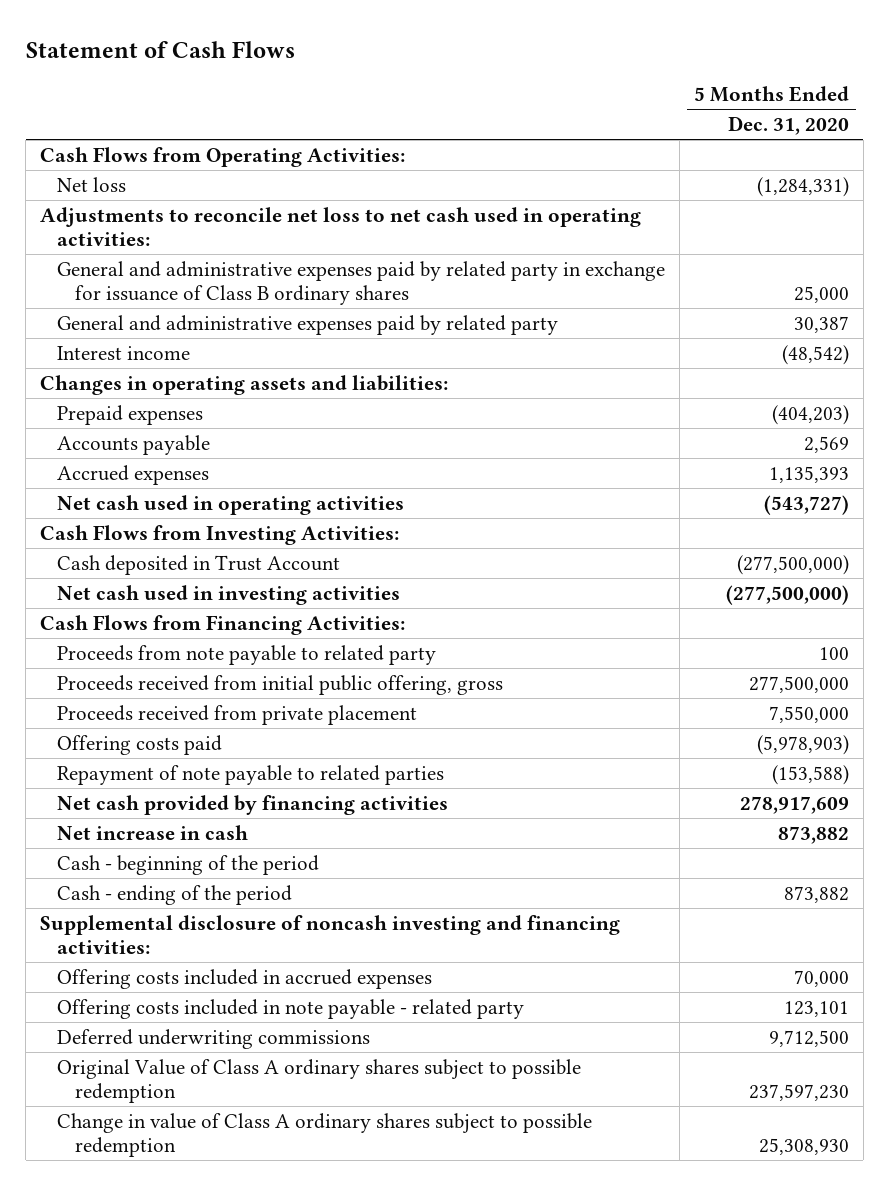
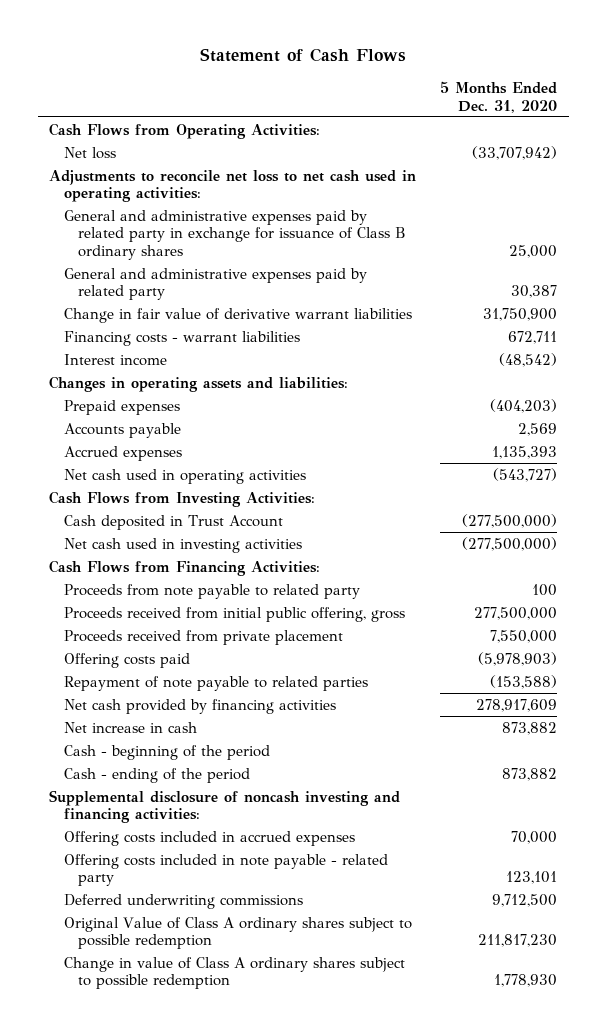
[757,176,850,197] (1,284,331) -> [472,145,558,160] (33,707,942)
none -> [63,307,412,323] Change in fair value of derivative warrant liabilities
none -> [63,330,300,346] Financing costs - warrant liabilities
[749,1084,850,1102] 237,597,230 -> [478,934,558,948] 211,817,230
[759,1138,850,1156] 25,308,930 -> [494,974,558,988] 1,778,930

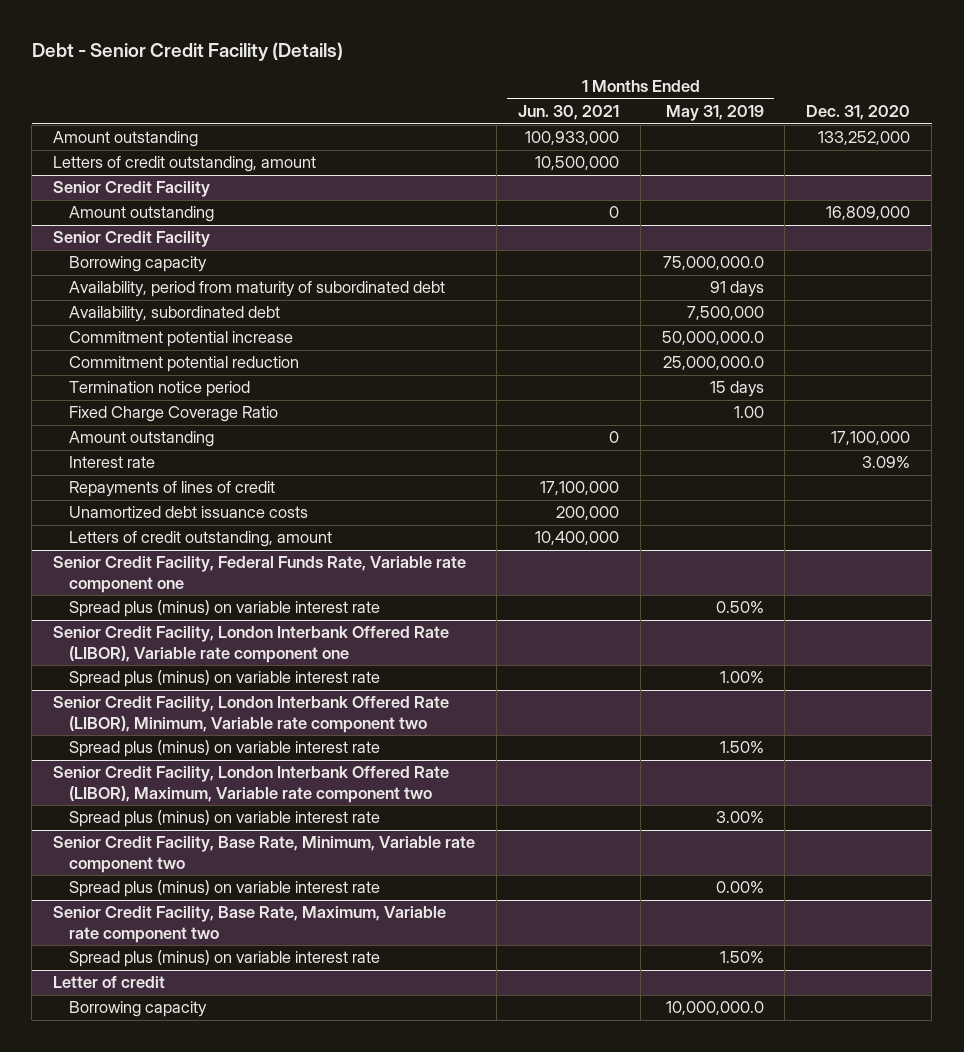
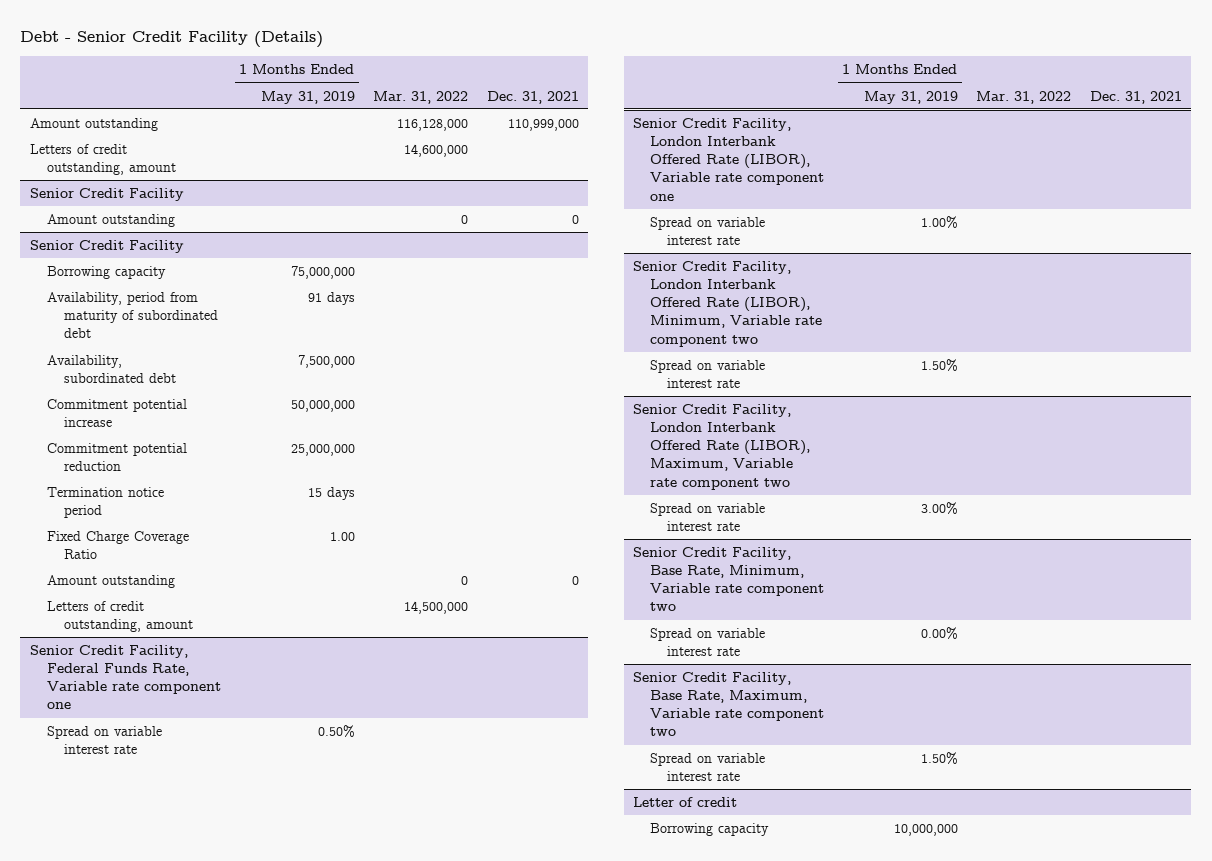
[517,105,619,121] Jun. 30, 2021 -> none
[806,105,911,121] Dec. 31, 2020 -> none
none -> [373,90,469,104] Mar. 31, 2022
none -> [486,90,579,104] Dec. 31, 2021
[662,256,764,271] 75,000,000.0 -> [290,265,355,279] 75,000,000
[661,331,764,346] 50,000,000.0 -> [290,399,355,412] 50,000,000
[662,356,764,371] 25,000,000.0 -> [290,443,355,456] 25,000,000
[68,456,155,469] Interest rate -> none
[68,481,275,498] Repayments of lines of credit -> none
[68,506,308,519] Unamortized debt issuance costs -> none
[68,600,380,618] Spread plus (minus) on variable interest rate -> [47,725,163,755] Spread on variable interest rate
[68,670,380,688] Spread plus (minus) on variable interest rate -> [650,216,766,246] Spread on variable interest rate
[68,740,380,758] Spread plus (minus) on variable interest rate -> [650,359,766,389] Spread on variable interest rate
[68,810,380,828] Spread plus (minus) on variable interest rate -> [650,502,766,532] Spread on variable interest rate
[68,880,380,898] Spread plus (minus) on variable interest rate -> [650,627,766,657] Spread on variable interest rate
[68,950,380,968] Spread plus (minus) on variable interest rate -> [650,752,766,782] Spread on variable interest rate
[665,1001,764,1016] 10,000,000.0 -> [893,823,958,836] 10,000,000

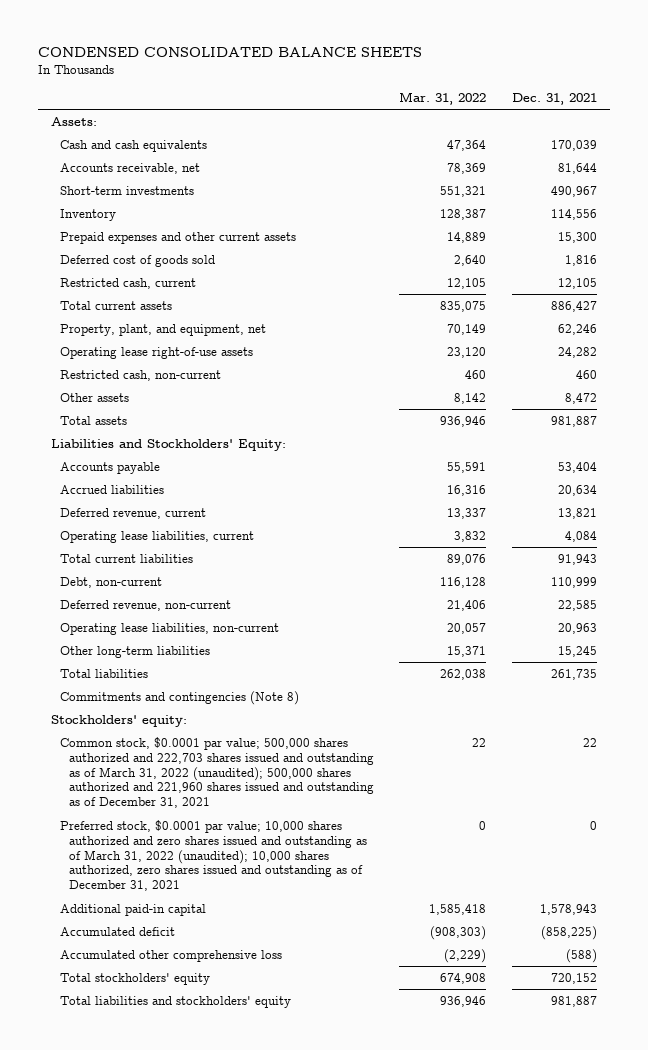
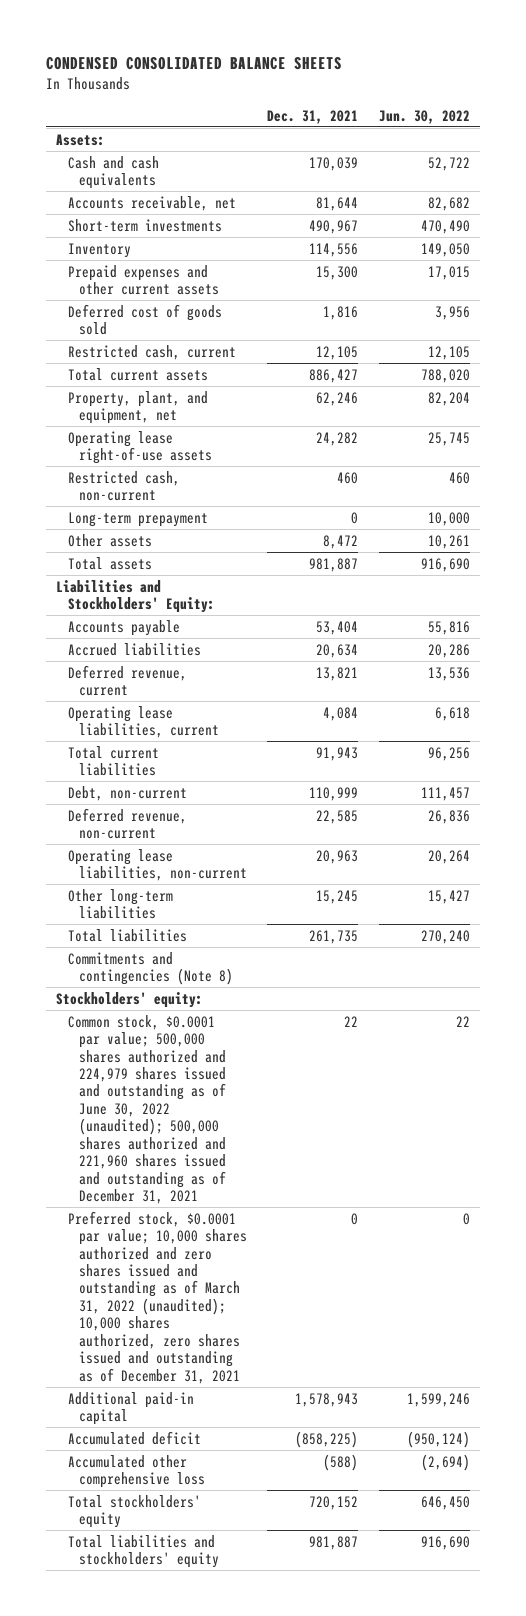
[399,91,487,105] Mar. 31, 2022 -> none
none -> [378,109,470,124] Jun. 30, 2022
none -> [67,511,208,527] Long-term prepayment
[59,736,374,809] Common stock, $0.0001 par value; 500,000 shares authorized and 222,703 shares issued and outstanding as of March 31, 2022 (unaudited); 500,000 shares authorized and 221,960 shares issued and outstanding as of December 31, 2021 -> [67,1014,227,1205] Common stock, $0.0001 par value; 500,000 shares authorized and 224,979 shares issued and outstanding as of June 30, 2022 (unaudited); 500,000 shares authorized and 221,960 shares issued and outstanding as of December 31, 2021

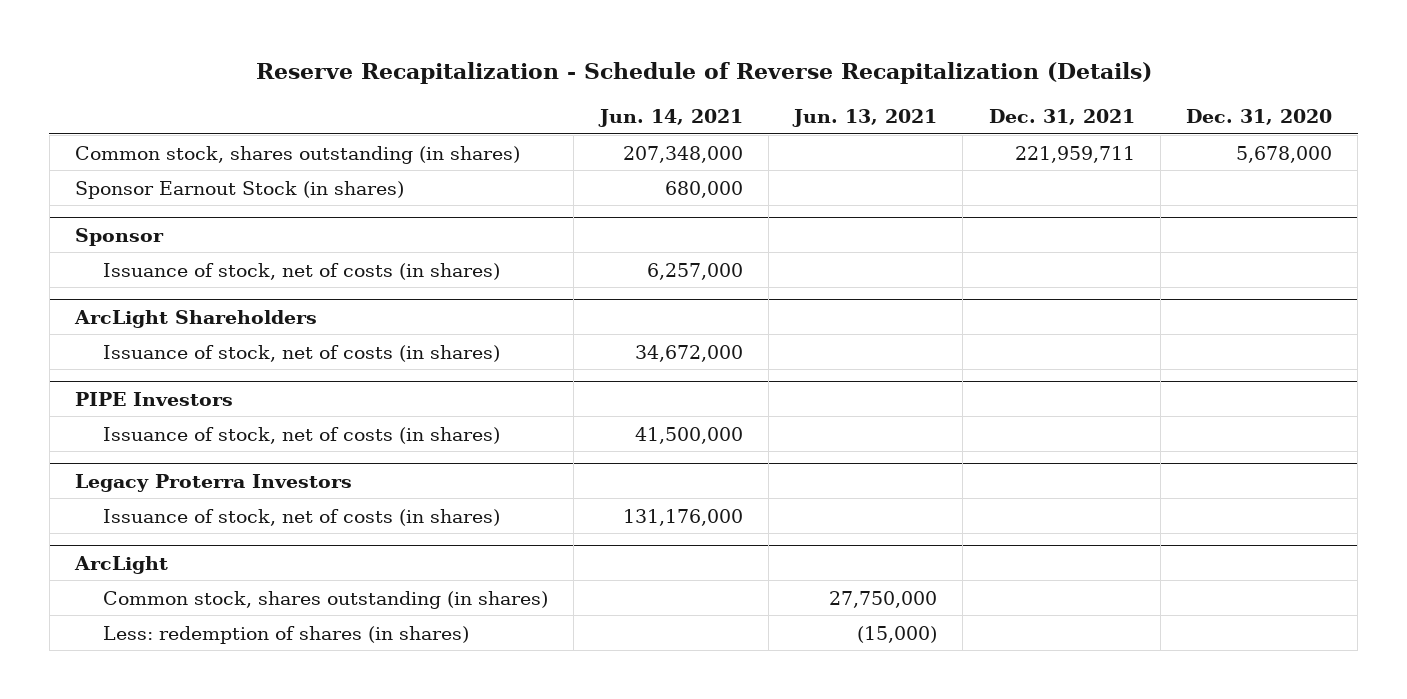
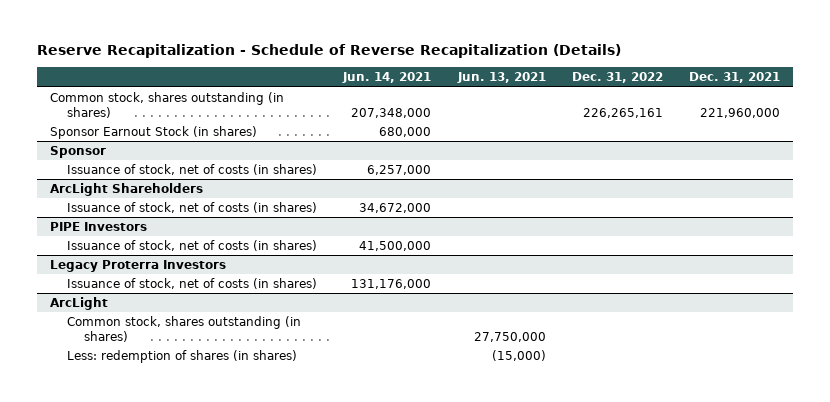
[1186,109,1333,126] Dec. 31, 2020 -> none
none -> [571,72,663,84] Dec. 31, 2022
[1014,145,1135,163] 221,959,711 -> [699,107,780,118] 221,960,000

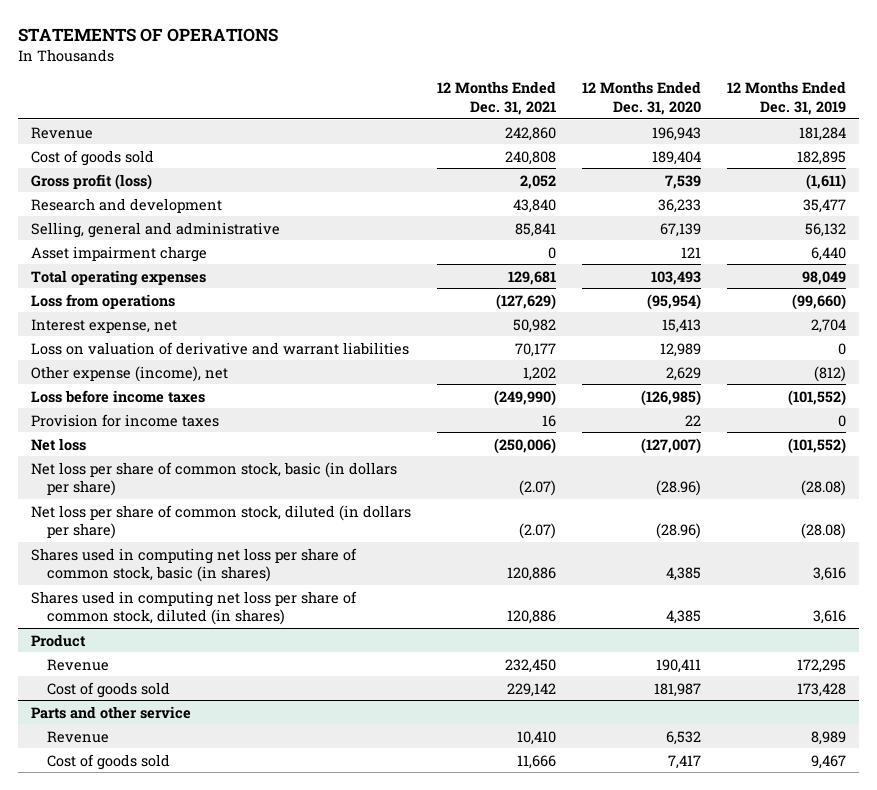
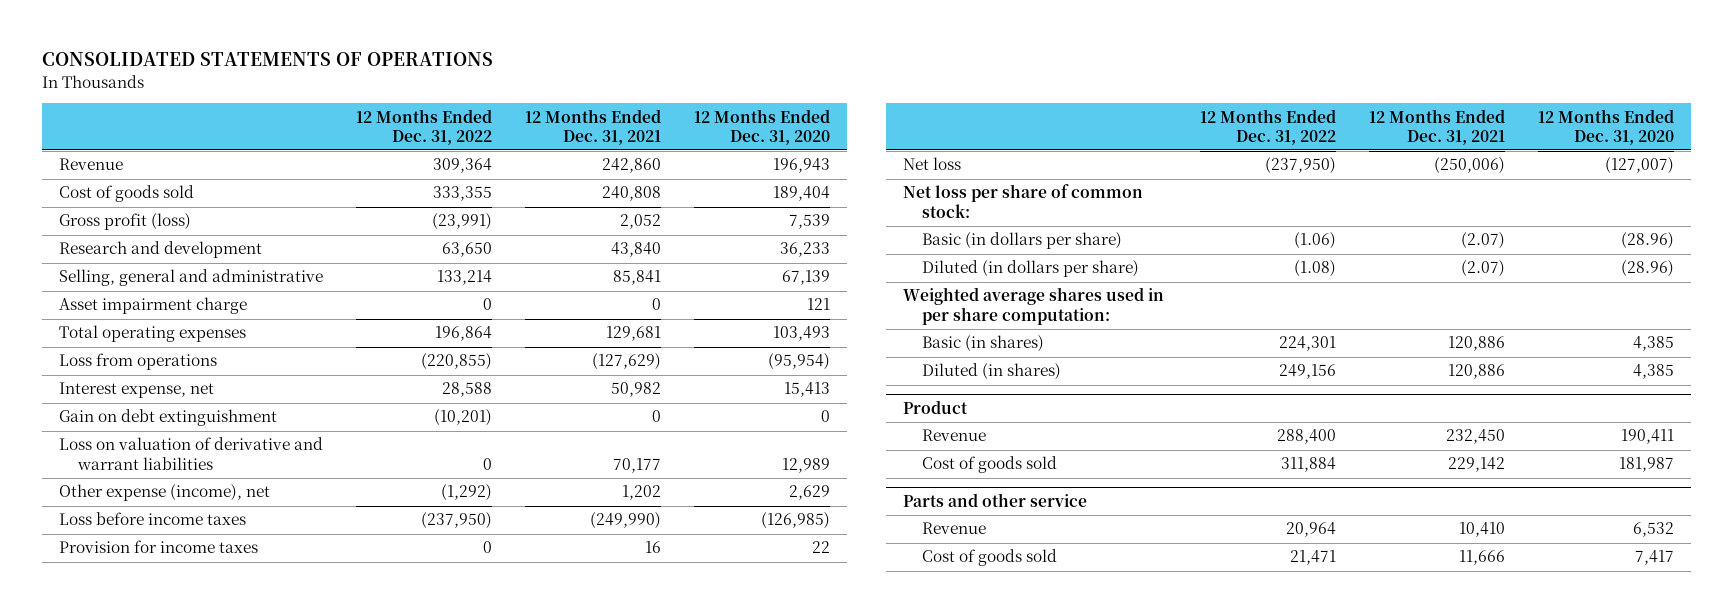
[17,27,278,42] STATEMENTS OF OPERATIONS -> [42,52,494,67] CONSOLIDATED STATEMENTS OF OPERATIONS
[727,80,847,115] 12 Months Ended Dec. 31, 2019 -> none
none -> [355,108,492,145] 12 Months Ended Dec. 31, 2022
none -> [58,409,277,427] Gain on debt extinguishment
none -> [902,184,1143,218] Net loss per share of common stock:
[30,461,397,497] Net loss per share of common stock, basic (in dollars per share) -> [922,232,1123,250] Basic (in dollars per share)
[30,504,411,540] Net loss per share of common stock, diluted (in dollars per share) -> [922,260,1140,278] Diluted (in dollars per share)
none -> [902,287,1164,325] Weighted average shares used in per share computation:
[30,547,357,583] Shares used in computing net loss per share of common stock, basic (in shares) -> [922,335,1045,353] Basic (in shares)
[30,590,357,626] Shares used in computing net loss per share of common stock, diluted (in shares) -> [922,363,1062,381] Diluted (in shares)

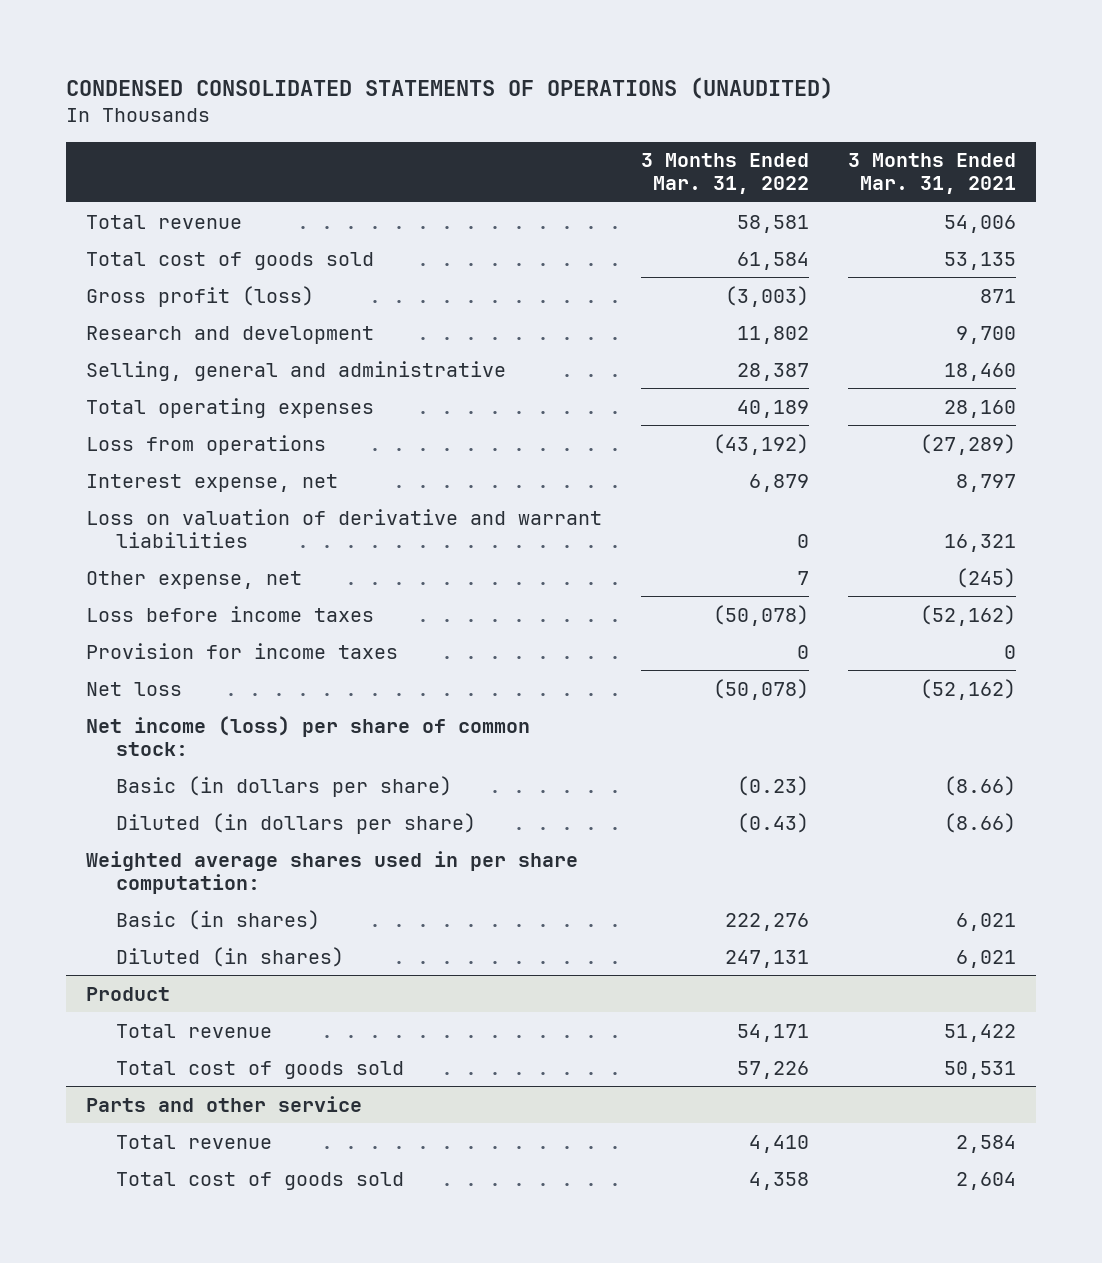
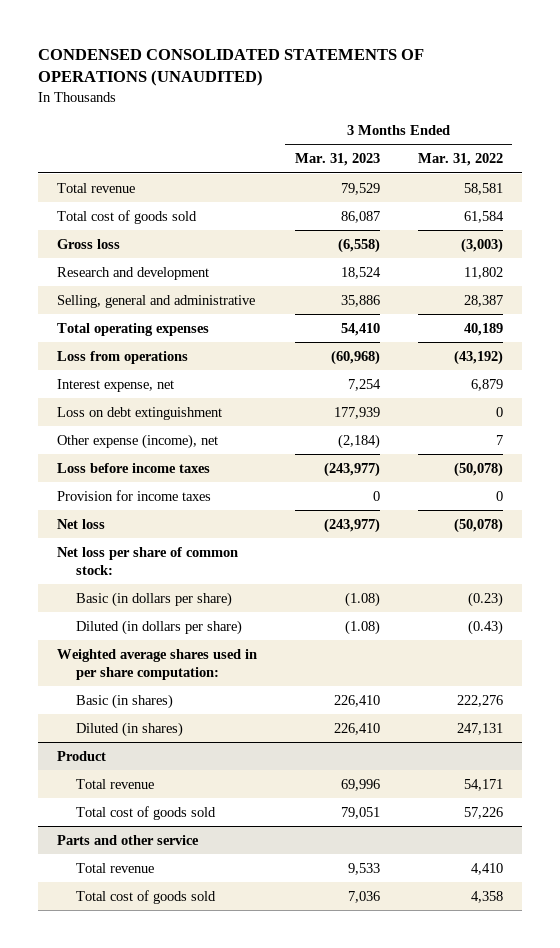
[848,153,1017,195] 3 Months Ended Mar. 31, 2021 -> none
none -> [294,153,380,167] Mar. 31, 2023
[85,285,314,307] Gross profit (loss) -> [56,238,120,249] Gross loss
[85,508,602,548] Loss on valuation of derivative and warrant liabilities -> none
none -> [56,406,222,420] Loss on debt extinguishment
[85,570,302,589] Other expense, net -> [56,433,218,449] Other expense (income), net
[85,715,530,756] Net income (loss) per share of common stock: -> [56,546,238,575] Net loss per share of common stock:

